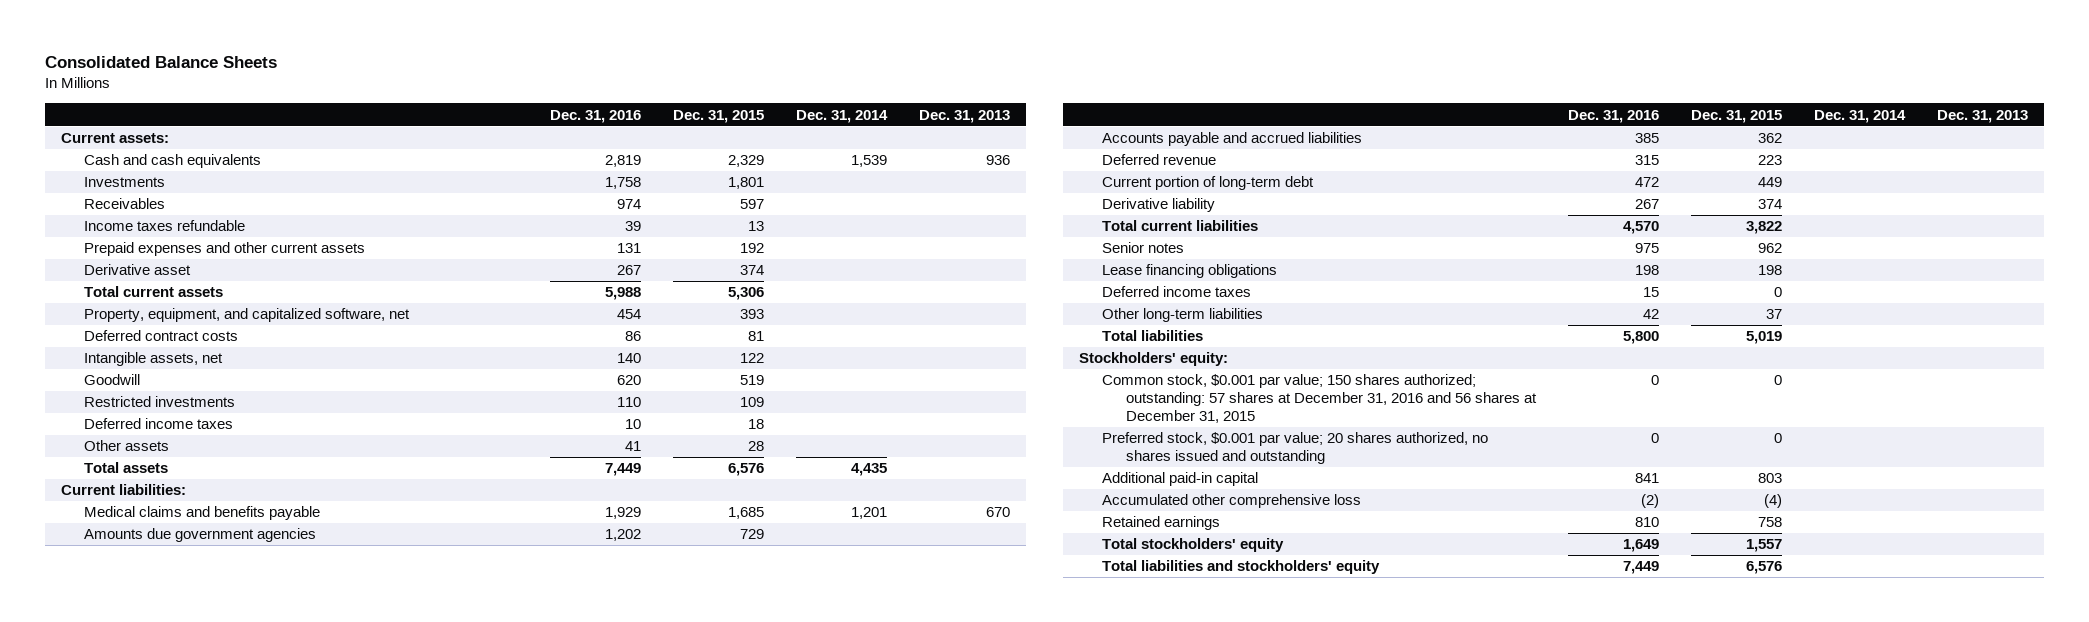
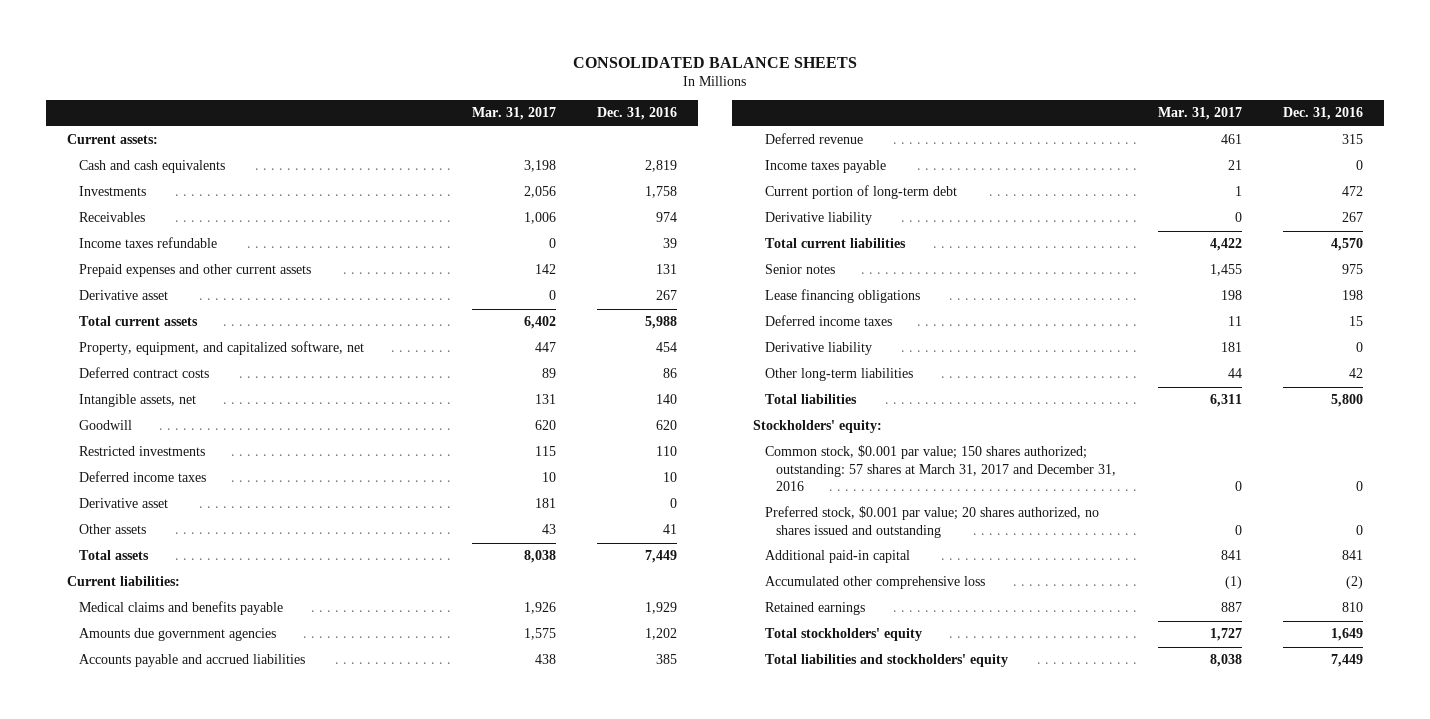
[44,55,277,68] Consolidated Balance Sheets -> [573,56,858,68] CONSOLIDATED BALANCE SHEETS
[672,109,764,123] Dec. 31, 2015 -> none
[795,109,888,123] Dec. 31, 2014 -> none
[918,109,1010,123] Dec. 31, 2013 -> none
none -> [471,107,556,121] Mar. 31, 2017
none -> [78,498,168,509] Derivative asset
none -> [764,160,886,174] Income taxes payable
none -> [764,342,872,356] Derivative liability
[1102,374,1537,424] Common stock, $0.001 par value; 150 shares authorized; outstanding: 57 shares at December 31, 2016 and 56 shares at December 31, 2015 -> [764,445,1117,492] Common stock, $0.001 par value; 150 shares authorized; outstanding: 57 shares at March 31, 2017 and December 31, 2016

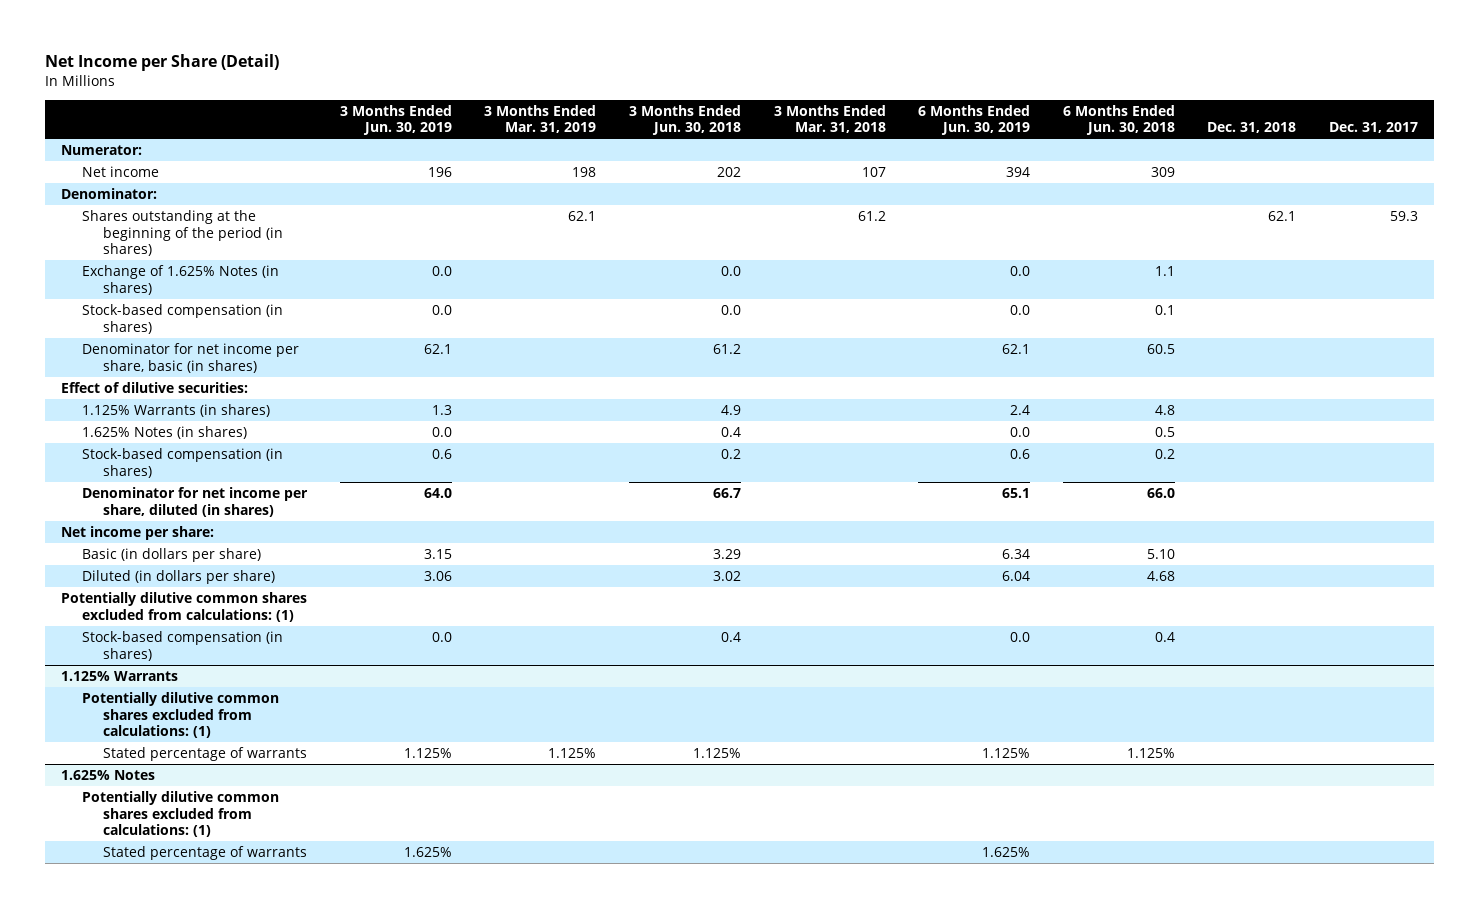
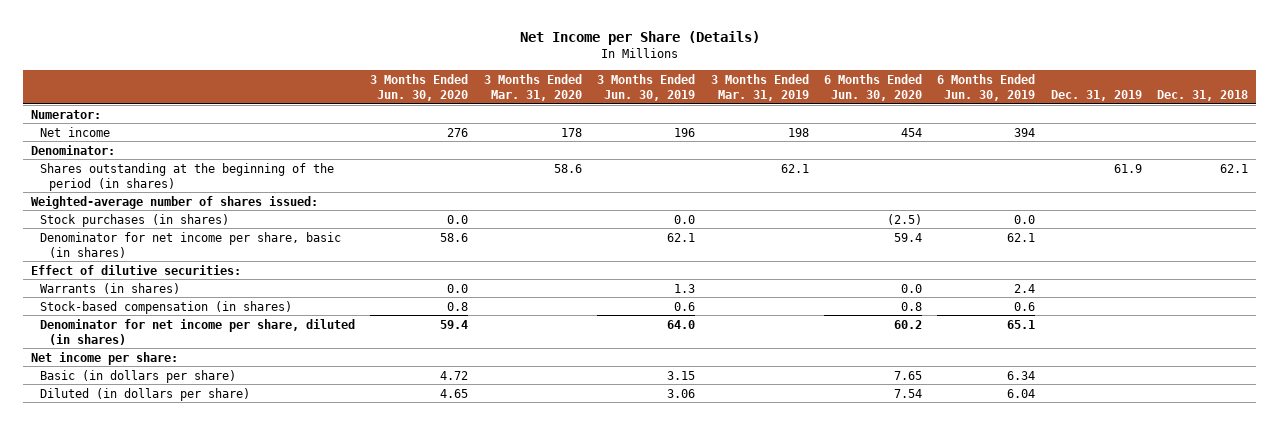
[44,53,279,71] Net Income per Share (Detail) -> [519,30,760,45] Net Income per Share (Details)
[628,104,741,136] 3 Months Ended Jun. 30, 2018 -> none
[773,104,886,134] 3 Months Ended Mar. 31, 2018 -> none
[1062,104,1175,136] 6 Months Ended Jun. 30, 2018 -> none
[1328,122,1418,134] Dec. 31, 2017 -> none
none -> [370,73,469,102] 3 Months Ended Jun. 30, 2020
none -> [483,73,582,102] 3 Months Ended Mar. 31, 2020
none -> [824,73,923,102] 6 Months Ended Jun. 30, 2020
none -> [1050,90,1142,102] Dec. 31, 2019
[82,265,280,295] Exchange of 1.625% Notes (in shares) -> none
none -> [30,195,318,209] Weighted-average number of shares issued:
[82,304,284,334] Stock-based compensation (in shares) -> [39,213,229,227] Stock purchases (in shares)
[82,426,248,440] 1.625% Notes (in shares) -> none
[82,404,271,418] 1.125% Warrants (in shares) -> [39,282,180,294] Warrants (in shares)
[61,592,308,622] Potentially dilutive common shares excluded from calculations: (1) -> none
[82,631,284,661] Stock-based compensation (in shares) -> none
[61,671,179,682] 1.125% Warrants -> none
[82,692,280,739] Potentially dilutive common shares excluded from calculations: (1) -> none
[102,747,307,762] Stated percentage of warrants -> none
[61,770,156,781] 1.625% Notes -> none
[82,791,280,838] Potentially dilutive common shares excluded from calculations: (1) -> none
[102,846,307,861] Stated percentage of warrants -> none

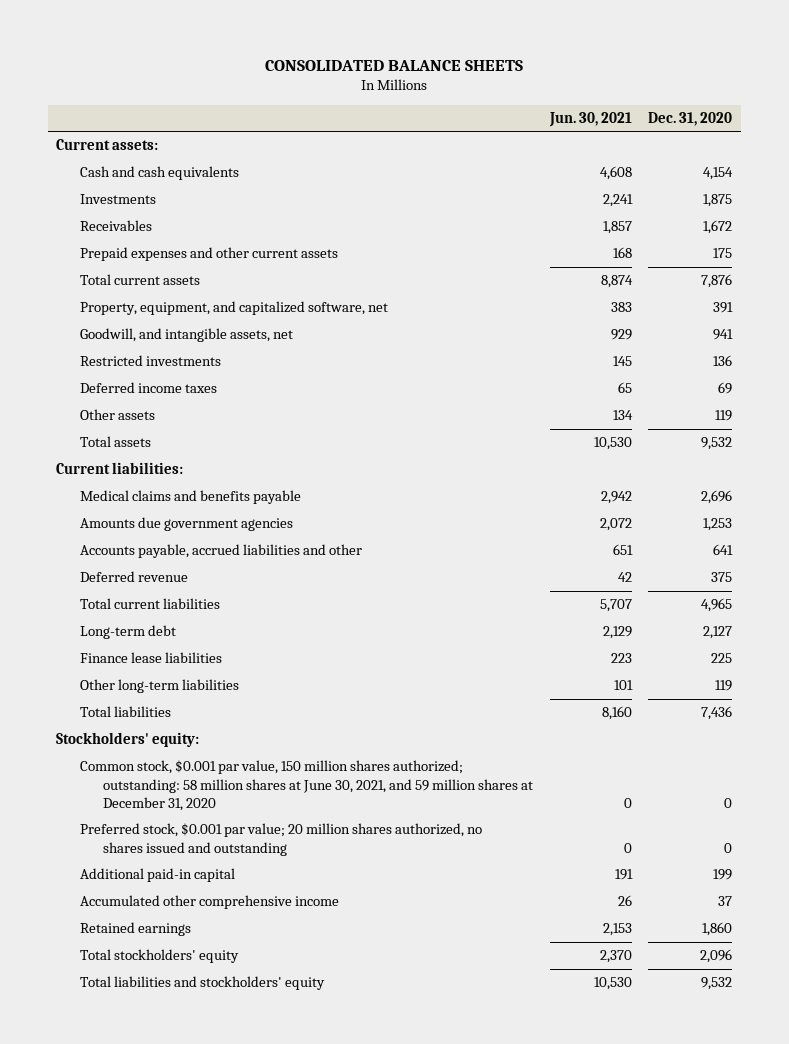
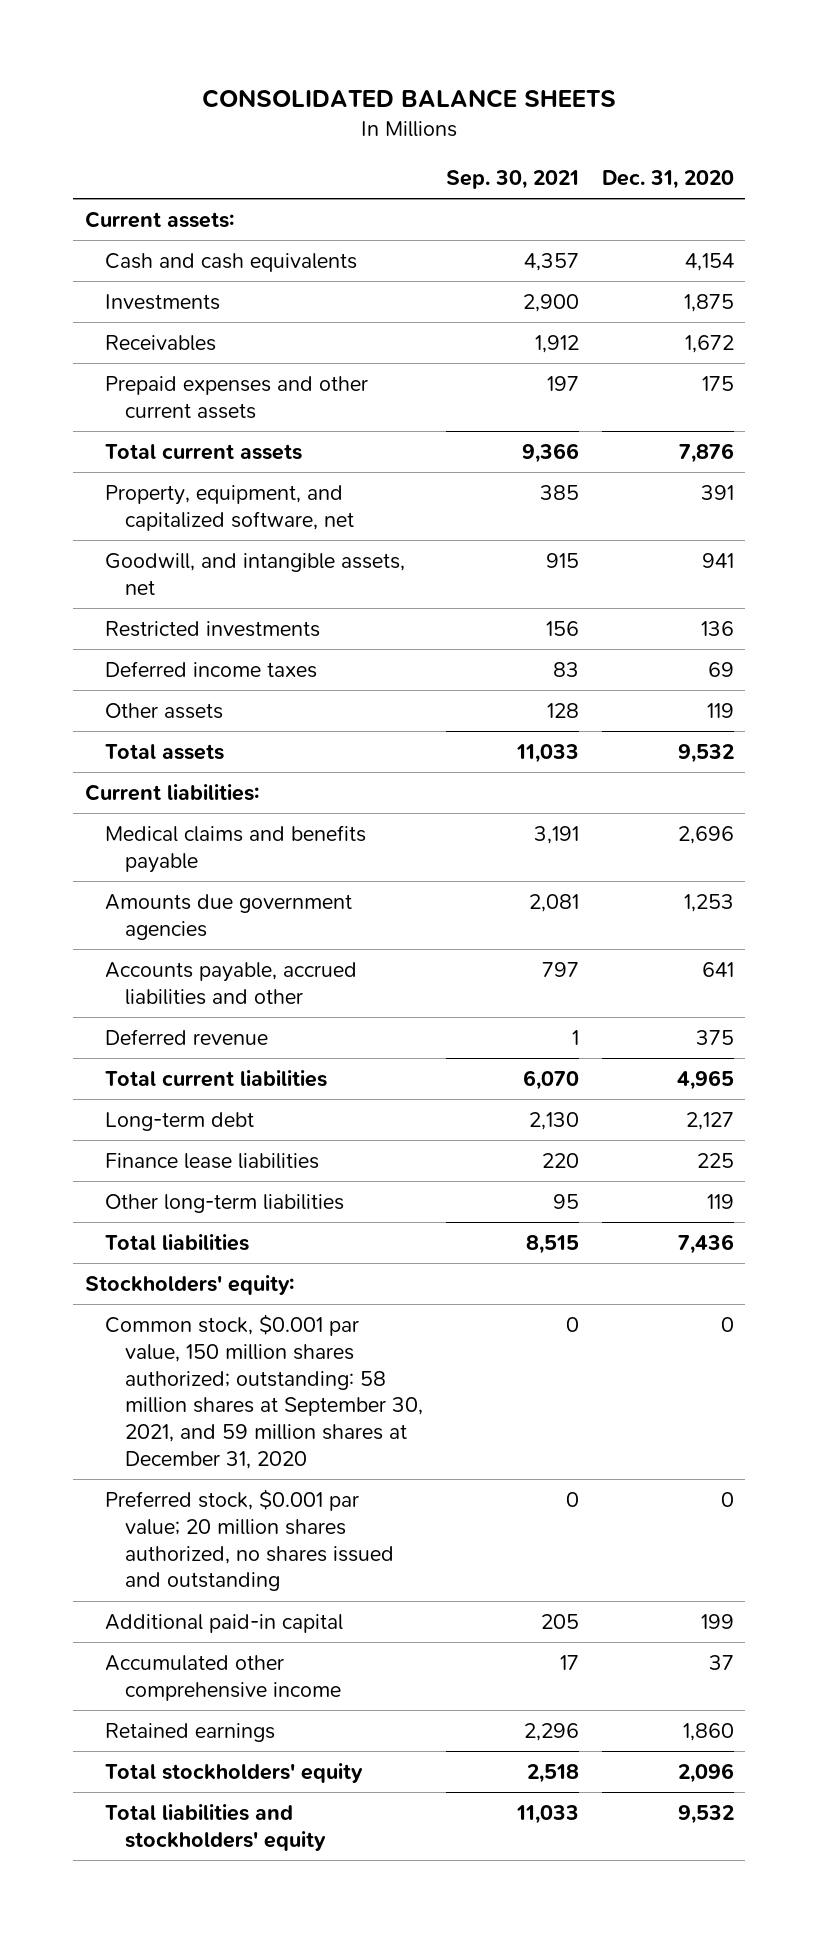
[548,112,632,128] Jun. 30, 2021 -> none
none -> [446,169,580,189] Sep. 30, 2021
[79,760,533,811] Common stock, $0.001 par value, 150 million shares authorized; outstanding: 58 million shares at June 30, 2021, and 59 million shares at December 31, 2020 -> [104,1313,424,1470] Common stock, $0.001 par value, 150 million shares authorized; outstanding: 58 million shares at September 30, 2021, and 59 million shares at December 31, 2020

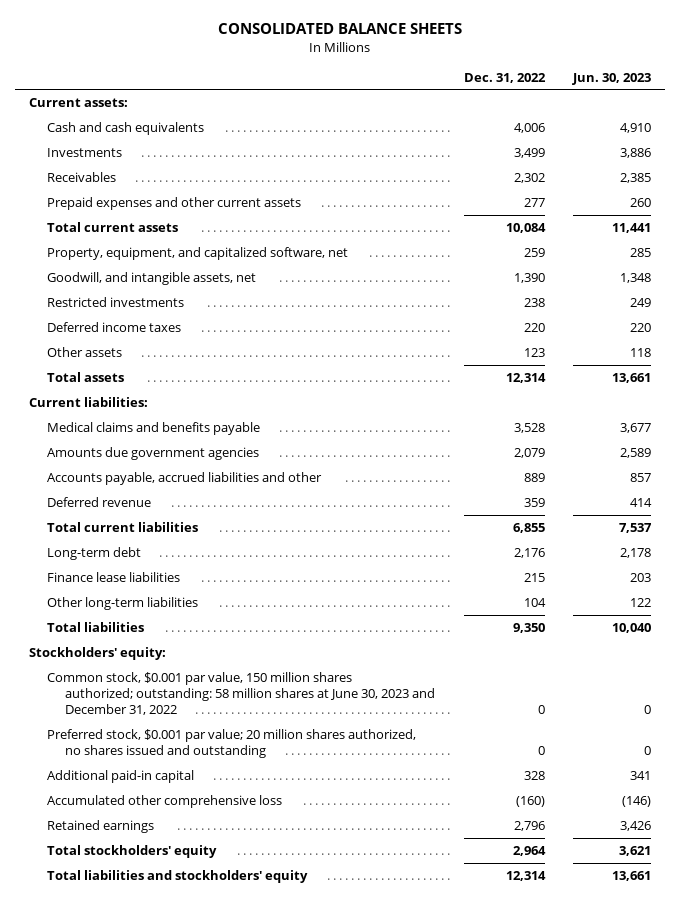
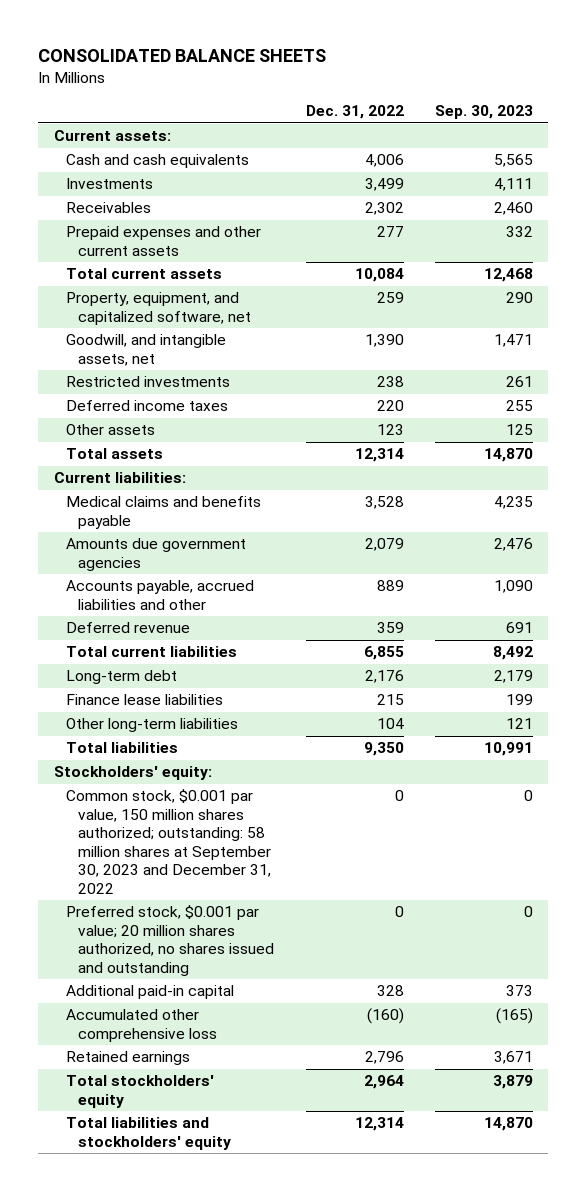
[571,72,651,85] Jun. 30, 2023 -> none
none -> [434,105,533,120] Sep. 30, 2023
[47,672,436,716] Common stock, $0.001 par value, 150 million shares authorized; outstanding: 58 million shares at June 30, 2023 and December 31, 2022 -> [66,789,272,894] Common stock, $0.001 par value, 150 million shares authorized; outstanding: 58 million shares at September 30, 2023 and December 31, 2022

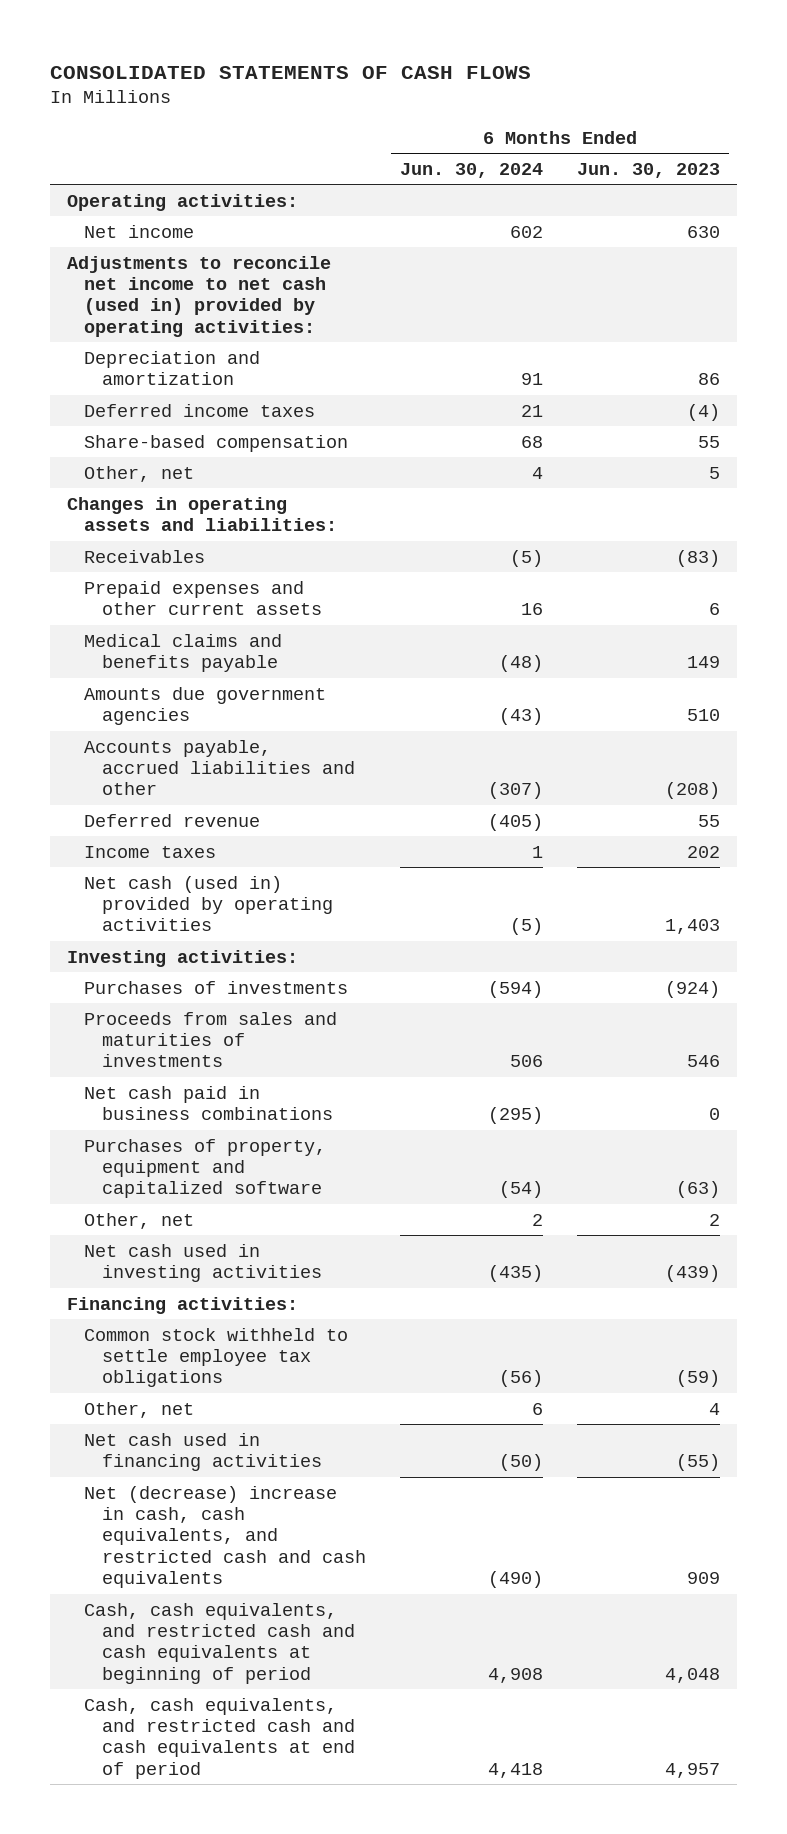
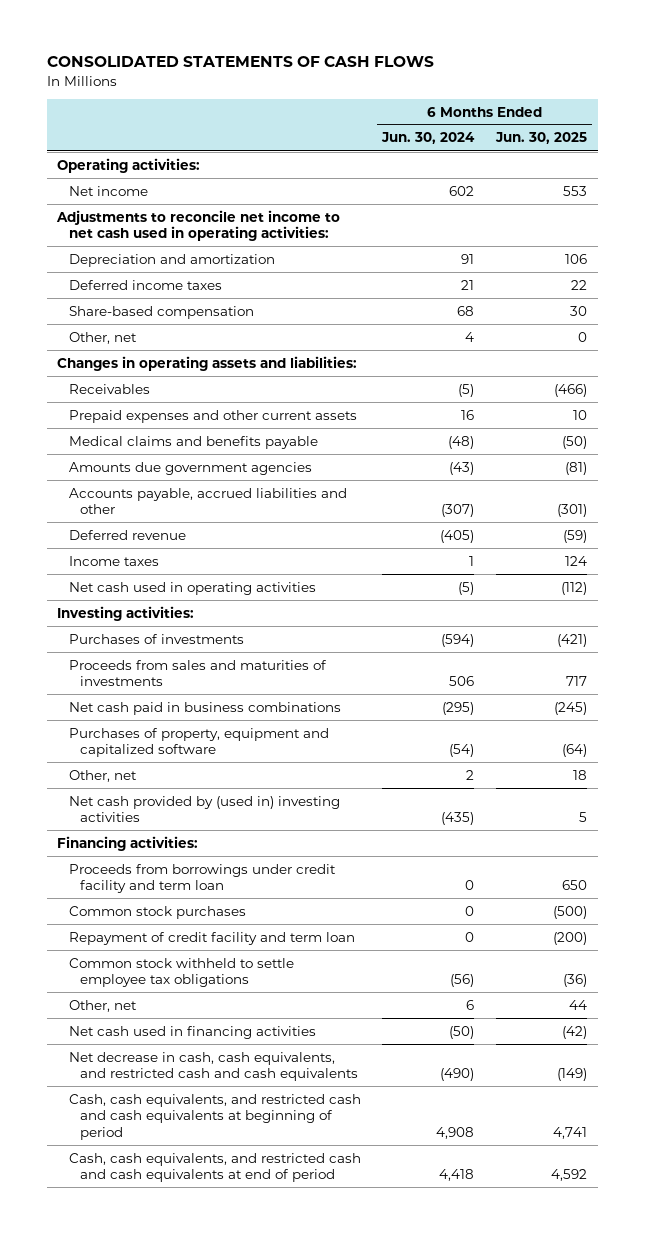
[577,162,721,178] Jun. 30, 2023 -> none
none -> [495,132,588,145] Jun. 30, 2025
[67,255,332,337] Adjustments to reconcile net income to net cash (used in) provided by operating activities: -> [56,209,341,242] Adjustments to reconcile net income to net cash used in operating activities:
[84,875,333,932] Net cash (used in) provided by operating activities -> [68,581,316,595] Net cash used in operating activities
[84,1243,322,1283] Net cash used in investing activities -> [68,795,340,823] Net cash provided by (used in) investing activities
none -> [68,863,336,894] Proceeds from borrowings under credit facility and term loan
none -> [68,905,246,919] Common stock purchases
none -> [68,931,355,945] Repayment of credit facility and term loan
[84,1485,366,1589] Net (decrease) increase in cash, cash equivalents, and restricted cash and cash equivalents -> [68,1051,359,1082] Net decrease in cash, cash equivalents, and restricted cash and cash equivalents

